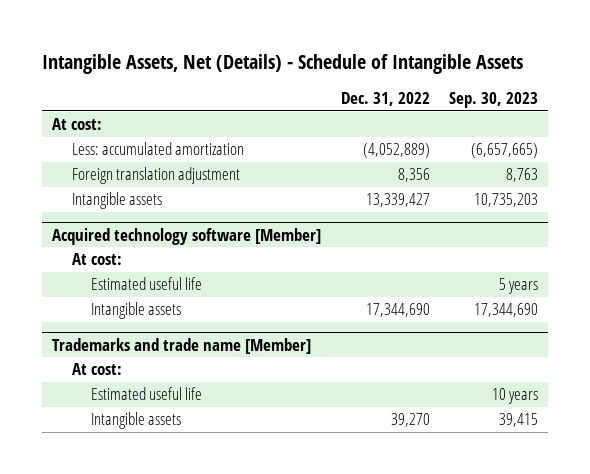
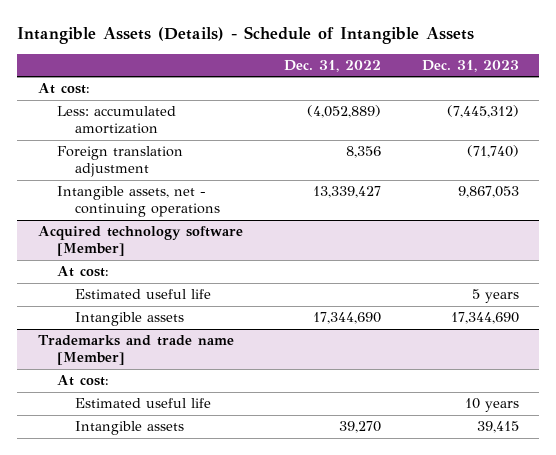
[41,53,523,74] Intangible Assets, Net (Details) - Schedule of Intangible Assets -> [17,26,475,45] Intangible Assets (Details) - Schedule of Intangible Assets
[449,92,539,109] Sep. 30, 2023 -> none
none -> [421,59,519,72] Dec. 31, 2023
[71,192,162,210] Intangible assets -> [56,186,221,218] Intangible assets, net - continuing operations

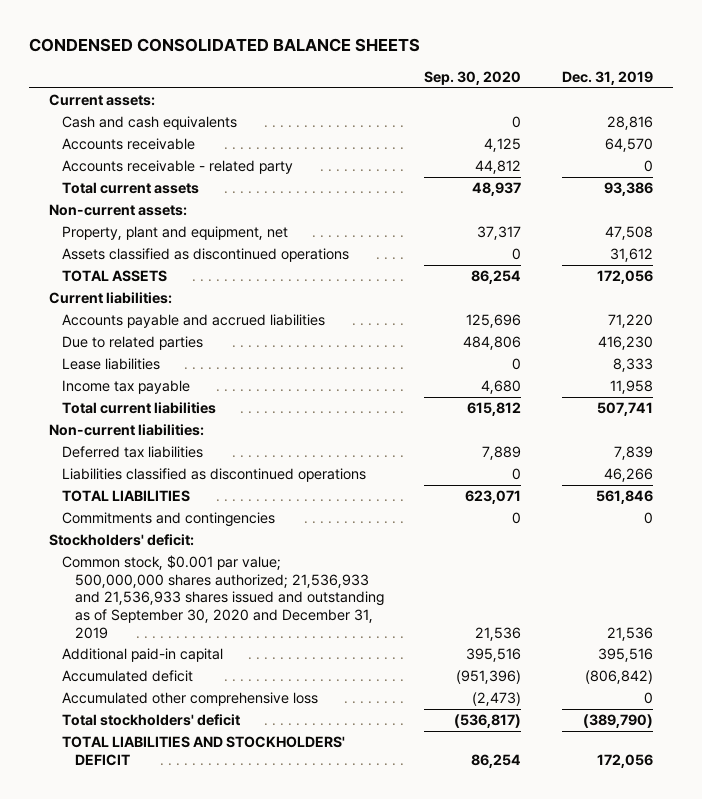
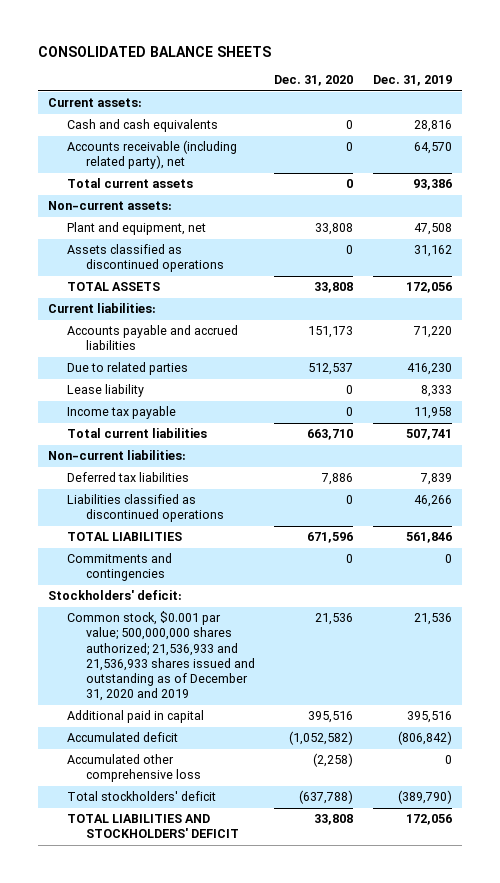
[28,38,420,53] CONDENSED CONSOLIDATED BALANCE SHEETS -> [37,45,271,57] CONSOLIDATED BALANCE SHEETS
[424,71,522,86] Sep. 30, 2020 -> none
none -> [274,75,354,87] Dec. 31, 2020
[61,138,195,151] Accounts receivable -> none
[61,160,293,175] Accounts receivable - related party -> [66,140,237,170] Accounts receivable (including related party), net
[643,160,653,173] 0 -> [413,142,452,155] 64,570
[61,226,288,241] Property, plant and equipment, net -> [66,222,206,236] Plant and equipment, net
[609,248,653,263] 31,612 -> [413,245,452,258] 31,162
[61,358,160,371] Lease liabilities -> [66,384,144,398] Lease liability
[61,555,385,639] Common stock, $0.001 par value; 500,000,000 shares authorized; 21,536,933 and 21,536,933 shares issued and outstanding as of September 30, 2020 and December 31, 2019 -> [66,611,255,702] Common stock, $0.001 par value; 500,000,000 shares authorized; 21,536,933 and 21,536,933 shares issued and outstanding as of December 31, 2020 and 2019
[61,648,223,663] Additional paid-in capital -> [66,710,204,724] Additional paid in capital

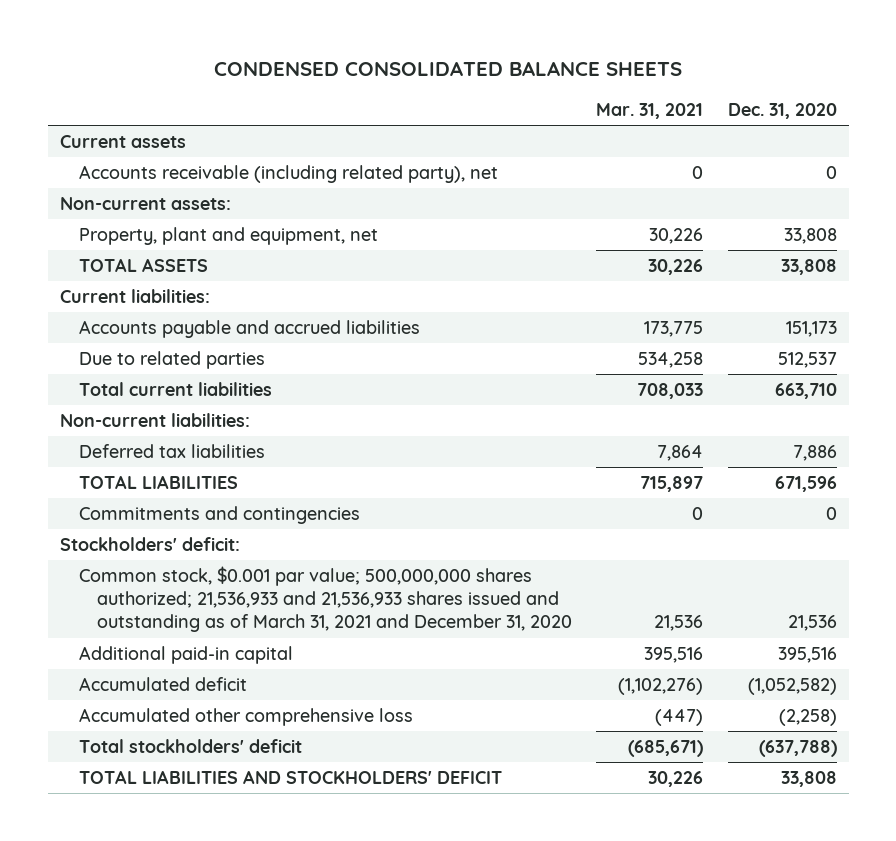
[37,45,271,57] CONSOLIDATED BALANCE SHEETS -> [214,60,683,76] CONDENSED CONSOLIDATED BALANCE SHEETS
[372,75,452,87] Dec. 31, 2019 -> none
none -> [596,102,704,119] Mar. 31, 2021
[66,119,218,133] Cash and cash equivalents -> none
[47,98,142,108] Current assets: -> [59,135,186,149] Current assets
[66,178,193,189] Total current assets -> none
[66,244,224,273] Assets classified as discontinued operations -> none
[66,222,206,236] Plant and equipment, net -> [78,227,378,246] Property, plant and equipment, net
[66,384,144,398] Lease liability -> none
[66,406,176,420] Income tax payable -> none
[66,494,224,523] Liabilities classified as discontinued operations -> none
[66,611,255,702] Common stock, $0.001 par value; 500,000,000 shares authorized; 21,536,933 and 21,536,933 shares issued and outstanding as of December 31, 2020 and 2019 -> [78,566,573,633] Common stock, $0.001 par value; 500,000,000 shares authorized; 21,536,933 and 21,536,933 shares issued and outstanding as of March 31, 2021 and December 31, 2020
[66,710,204,724] Additional paid in capital -> [78,646,293,665] Additional paid-in capital

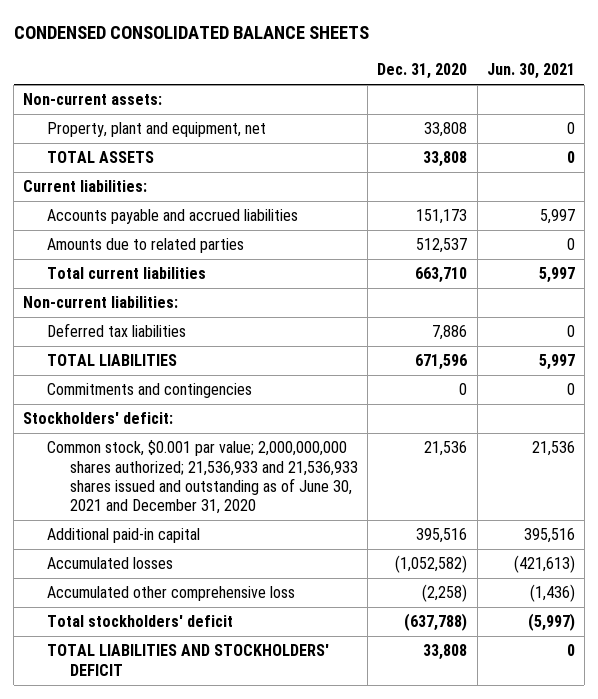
[596,102,704,119] Mar. 31, 2021 -> none
none -> [486,63,575,80] Jun. 30, 2021
[59,135,186,149] Current assets -> none
[78,165,498,184] Accounts receivable (including related party), net -> none
[78,351,265,370] Due to related parties -> [46,238,244,254] Amounts due to related parties
[78,566,573,633] Common stock, $0.001 par value; 500,000,000 shares authorized; 21,536,933 and 21,536,933 shares issued and outstanding as of March 31, 2021 and December 31, 2020 -> [46,440,358,514] Common stock, $0.001 par value; 2,000,000,000 shares authorized; 21,536,933 and 21,536,933 shares issued and outstanding as of June 30, 2021 and December 31, 2020
[78,677,247,692] Accumulated deficit -> [46,557,173,570] Accumulated losses

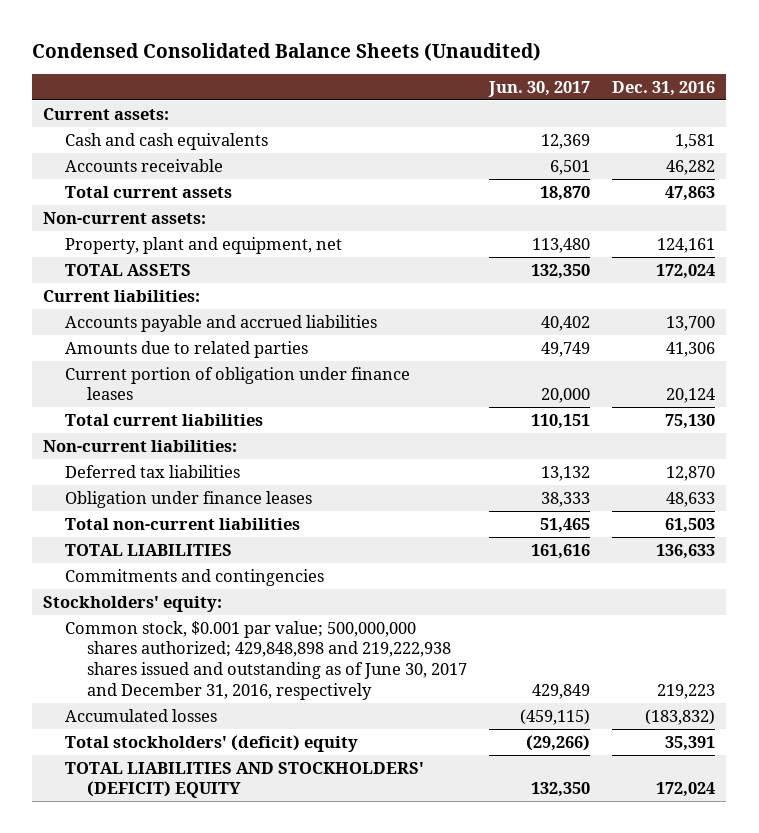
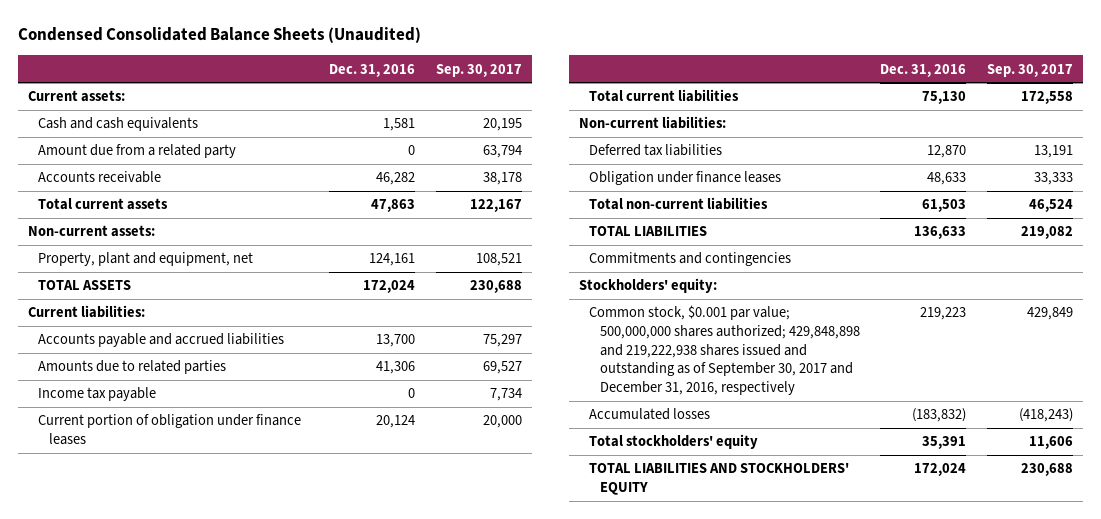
[488,80,591,97] Jun. 30, 2017 -> none
none -> [435,63,522,77] Sep. 30, 2017
none -> [38,144,237,159] Amount due from a related party
none -> [38,387,157,402] Income tax payable
[65,620,468,700] Common stock, $0.001 par value; 500,000,000 shares authorized; 429,848,898 and 219,222,938 shares issued and outstanding as of June 30, 2017 and December 31, 2016, respectively -> [589,305,860,396] Common stock, $0.001 par value; 500,000,000 shares authorized; 429,848,898 and 219,222,938 shares issued and outstanding as of September 30, 2017 and December 31, 2016, respectively
[65,734,359,752] Total stockholders' (deficit) equity -> [589,434,759,450] Total stockholders' equity
[65,761,425,799] TOTAL LIABILITIES AND STOCKHOLDERS' (DEFICIT) EQUITY -> [589,463,850,496] TOTAL LIABILITIES AND STOCKHOLDERS' EQUITY

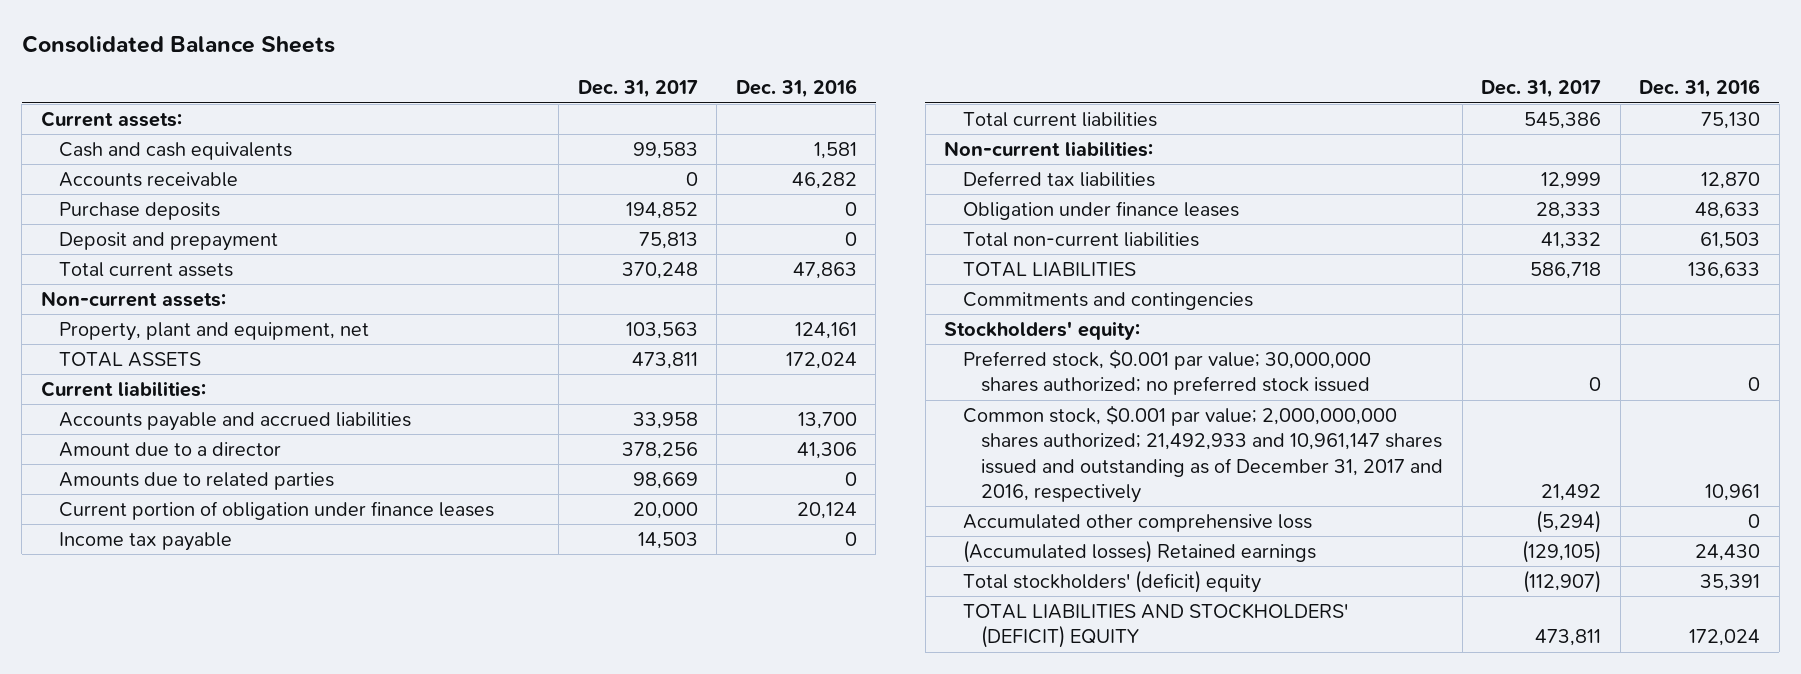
[17,27,421,44] Condensed Consolidated Balance Sheets (Unaudited) -> [21,35,335,54] Consolidated Balance Sheets
[435,63,522,77] Sep. 30, 2017 -> none
none -> [577,80,698,99] Dec. 31, 2017
[38,144,237,159] Amount due from a related party -> none
none -> [59,201,221,220] Purchase deposits
none -> [59,231,279,251] Deposit and prepayment
none -> [59,441,282,457] Amount due to a director
[376,361,416,375] 41,306 -> [844,471,857,486] 0
[38,387,157,402] Income tax payable -> [59,531,233,551] Income tax payable
none -> [962,348,1371,396] Preferred stock, $0.001 par value; 30,000,000 shares authorized; no preferred stock issued
[589,305,860,396] Common stock, $0.001 par value; 500,000,000 shares authorized; 429,848,898 and 219,222,938 shares issued and outstanding as of September 30, 2017 and December 31, 2016, respectively -> [962,404,1444,503] Common stock, $0.001 par value; 2,000,000,000 shares authorized; 21,492,933 and 10,961,147 shares issued and outstanding as of December 31, 2017 and 2016, respectively
[920,307,967,321] 219,223 -> [1705,483,1761,501] 10,961
none -> [962,513,1312,532] Accumulated other comprehensive loss
[589,408,711,421] Accumulated losses -> [962,539,1316,563] (Accumulated losses) Retained earnings
[912,408,967,423] (183,832) -> [1695,543,1761,561] 24,430
[589,434,759,450] Total stockholders' equity -> [962,569,1261,593] Total stockholders' (deficit) equity
[589,463,850,496] TOTAL LIABILITIES AND STOCKHOLDERS' EQUITY -> [962,602,1348,649] TOTAL LIABILITIES AND STOCKHOLDERS' (DEFICIT) EQUITY

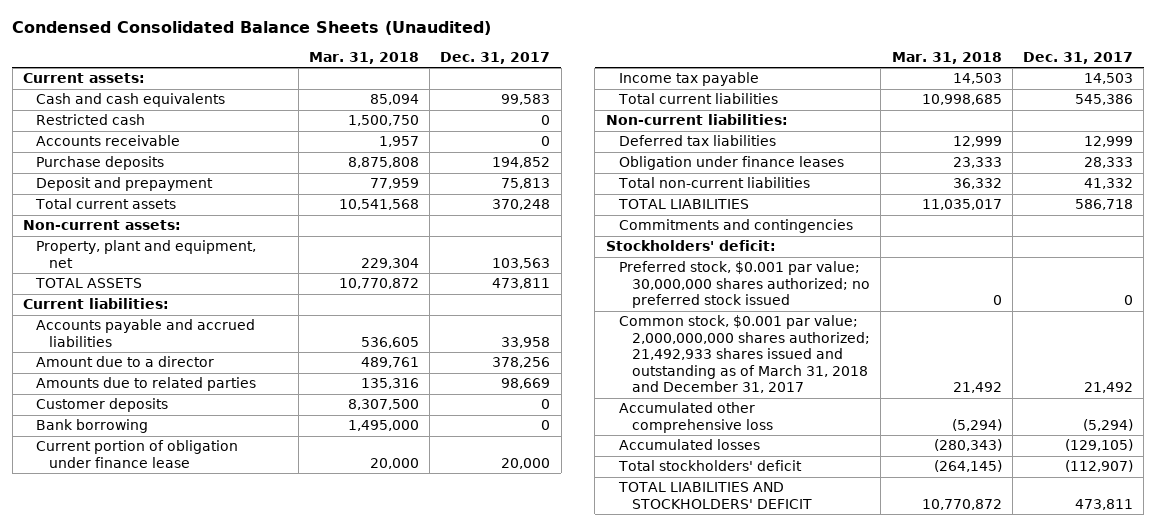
[21,35,335,54] Consolidated Balance Sheets -> [12,21,492,36] Condensed Consolidated Balance Sheets (Unaudited)
[735,79,857,99] Dec. 31, 2016 -> none
none -> [308,51,419,64] Mar. 31, 2018
none -> [36,114,146,126] Restricted cash
none -> [36,398,169,413] Customer deposits
none -> [36,419,149,434] Bank borrowing
[59,500,495,520] Current portion of obligation under finance leases -> [36,440,239,468] Current portion of obligation under finance lease
[944,320,1141,340] Stockholders' equity: -> [605,240,776,252] Stockholders' deficit:
[962,404,1444,503] Common stock, $0.001 par value; 2,000,000,000 shares authorized; 21,492,933 and 10,961,147 shares issued and outstanding as of December 31, 2017 and 2016, respectively -> [618,315,871,394] Common stock, $0.001 par value; 2,000,000,000 shares authorized; 21,492,933 shares issued and outstanding as of March 31, 2018 and December 31, 2017
[962,539,1316,563] (Accumulated losses) Retained earnings -> [618,439,760,451] Accumulated losses
[962,569,1261,593] Total stockholders' (deficit) equity -> [617,460,802,472] Total stockholders' deficit
[962,602,1348,649] TOTAL LIABILITIES AND STOCKHOLDERS' (DEFICIT) EQUITY -> [617,482,813,509] TOTAL LIABILITIES AND STOCKHOLDERS' DEFICIT

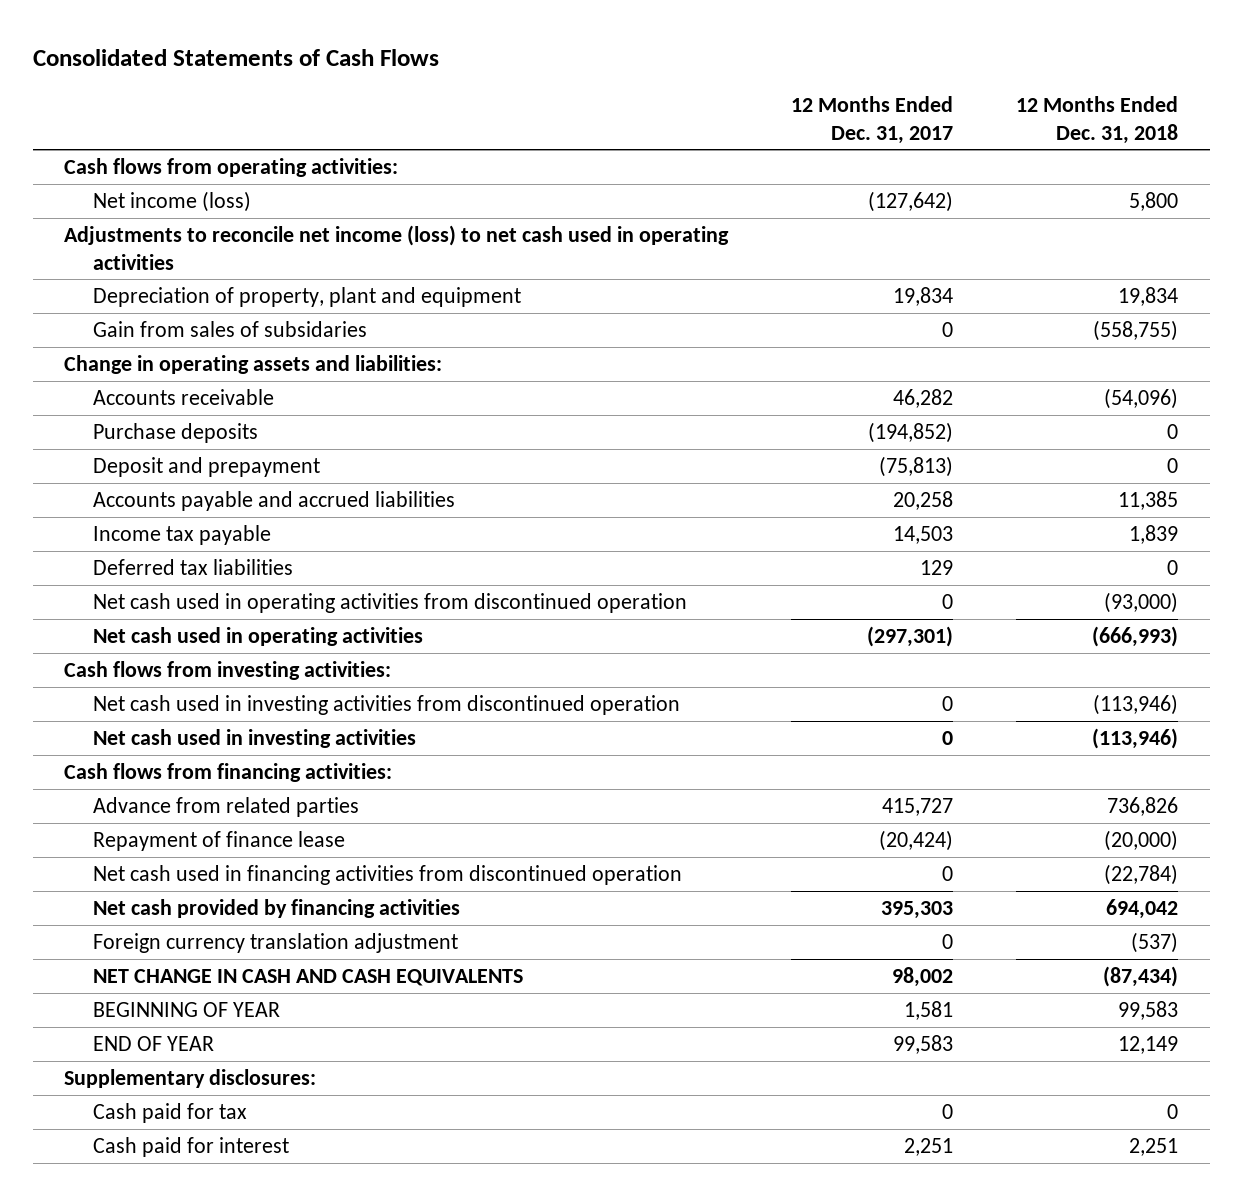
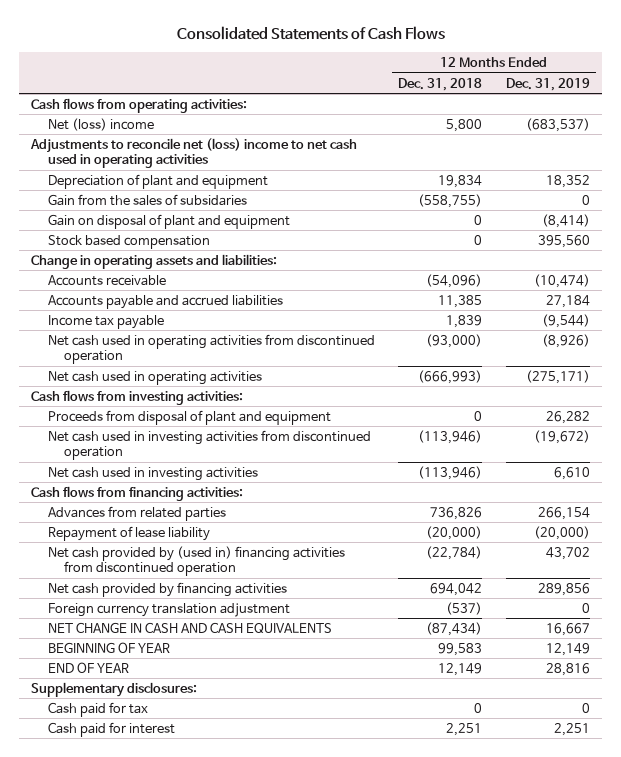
[791,95,954,144] 12 Months Ended Dec. 31, 2017 -> none
none -> [506,77,591,91] Dec. 31, 2019
[93,190,252,212] Net income (loss) -> [47,117,154,131] Net (loss) income
[64,224,730,270] Adjustments to reconcile net income (loss) to net cash used in operating activities -> [30,137,358,169] Adjustments to reconcile net (loss) income to net cash used in operating activities
[93,286,522,307] Depreciation of property, plant and equipment -> [47,173,268,189] Depreciation of plant and equipment
[93,320,368,337] Gain from sales of subsidaries -> [47,193,247,206] Gain from the sales of subsidaries
none -> [47,213,290,229] Gain on disposal of plant and equipment
none -> [47,234,210,249] Stock based compensation
[93,422,259,443] Purchase deposits -> none
[93,456,321,477] Deposit and prepayment -> none
[93,558,294,575] Deferred tax liabilities -> none
none -> [47,409,331,425] Proceeds from disposal of plant and equipment
[93,796,360,817] Advance from related parties -> [47,505,226,521] Advances from related parties
[93,830,346,851] Repayment of finance lease -> [47,525,210,541] Repayment of lease liability
[93,864,683,885] Net cash used in financing activities from discontinued operation -> [47,545,345,577] Net cash provided by (used in) financing activities from discontinued operation

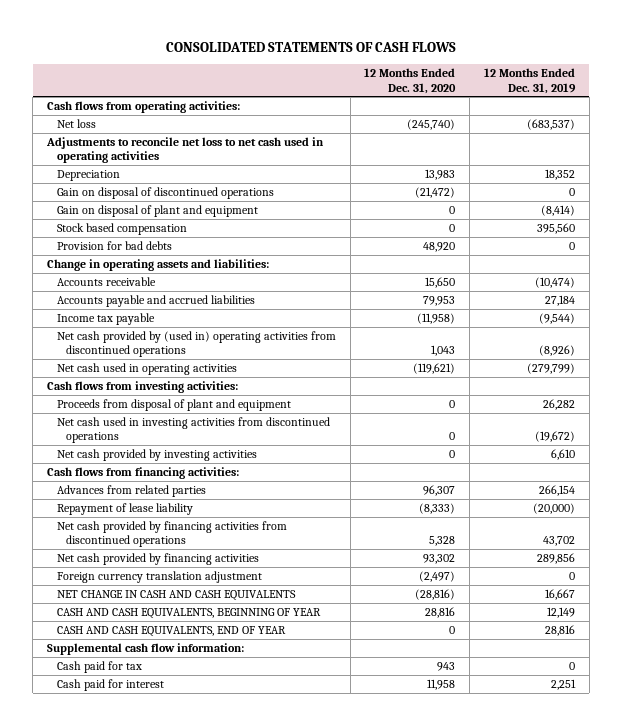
[176,26,445,41] Consolidated Statements of Cash Flows -> [166,41,457,52] CONSOLIDATED STATEMENTS OF CASH FLOWS
[398,77,483,91] Dec. 31, 2018 -> none
none -> [364,68,457,94] 12 Months Ended Dec. 31, 2020
[47,193,247,206] Gain from the sales of subsidaries -> none
[47,117,154,131] Net (loss) income -> [56,118,96,128] Net loss
[30,137,358,169] Adjustments to reconcile net (loss) income to net cash used in operating activities -> [46,136,325,164] Adjustments to reconcile net loss to net cash used in operating activities
[47,173,268,189] Depreciation of plant and equipment -> [56,169,120,181] Depreciation
none -> [56,186,274,199] Gain on disposal of discontinued operations
none -> [56,240,172,250] Provision for bad debts
[47,333,375,365] Net cash used in operating activities from discontinued operation -> [56,330,336,358] Net cash provided by (used in) operating activities from discontinued operations
[526,369,591,384] (275,171) -> [527,362,576,374] (279,799)
[47,429,371,461] Net cash used in investing activities from discontinued operation -> [56,416,330,444] Net cash used in investing activities from discontinued operations
[47,466,258,481] Net cash used in investing activities -> [56,448,257,461] Net cash provided by investing activities
[47,545,345,577] Net cash provided by (used in) financing activities from discontinued operation -> [56,520,287,548] Net cash provided by financing activities from discontinued operations
[47,641,170,653] BEGINNING OF YEAR -> [56,607,321,619] CASH AND CASH EQUIVALENTS, BEGINNING OF YEAR
[47,661,129,673] END OF YEAR -> [56,625,286,637] CASH AND CASH EQUIVALENTS, END OF YEAR
[31,681,198,697] Supplementary disclosures: -> [47,642,245,655] Supplemental cash flow information:

